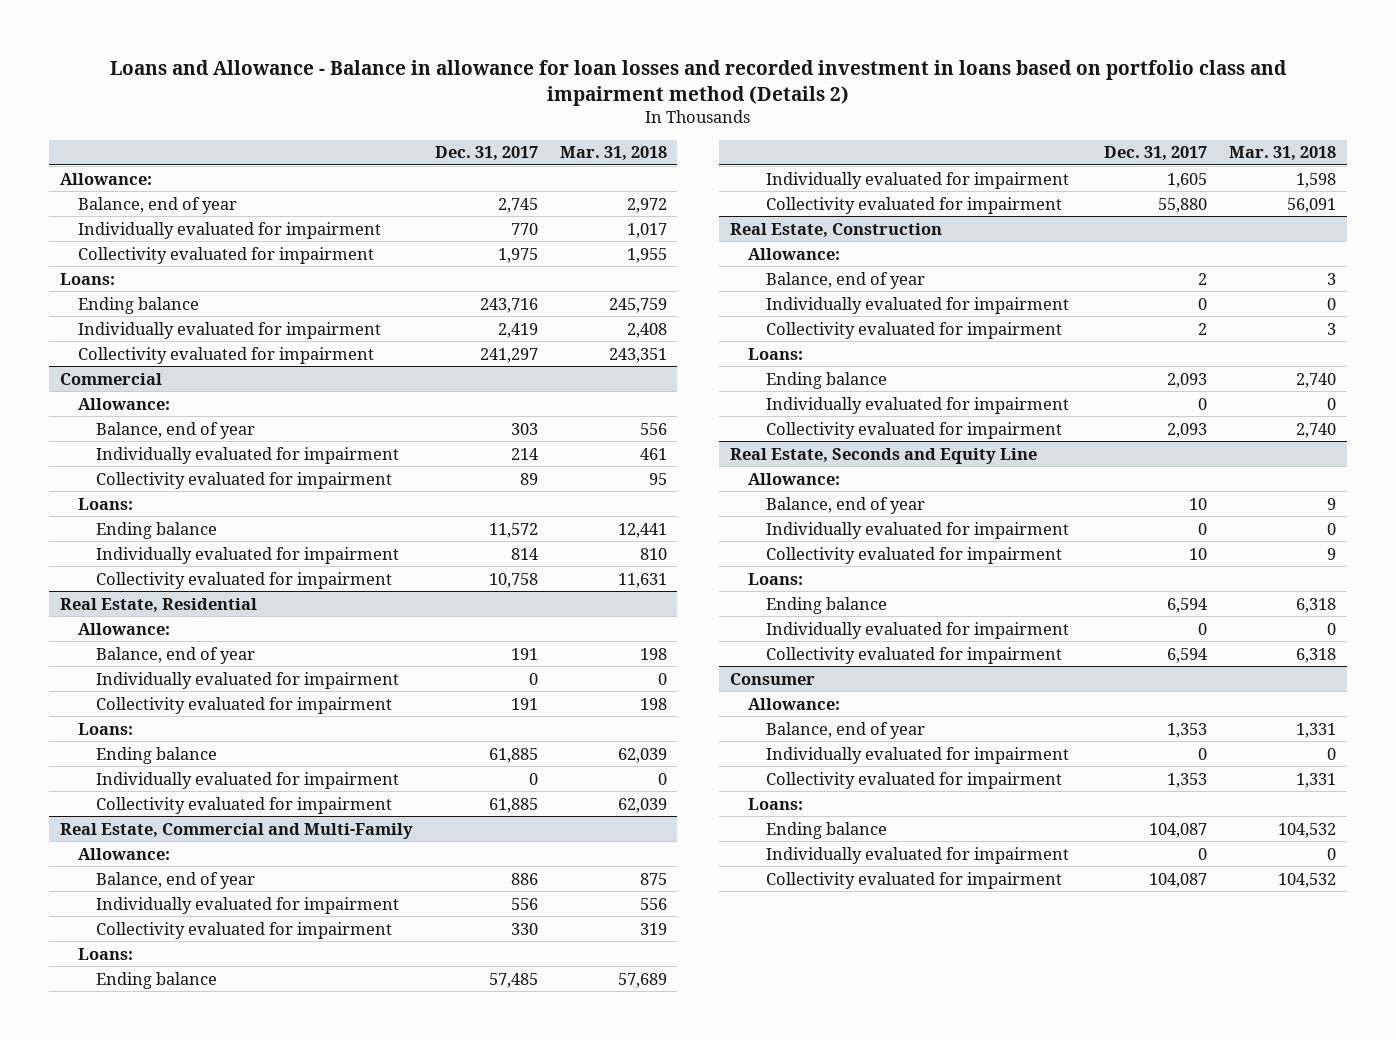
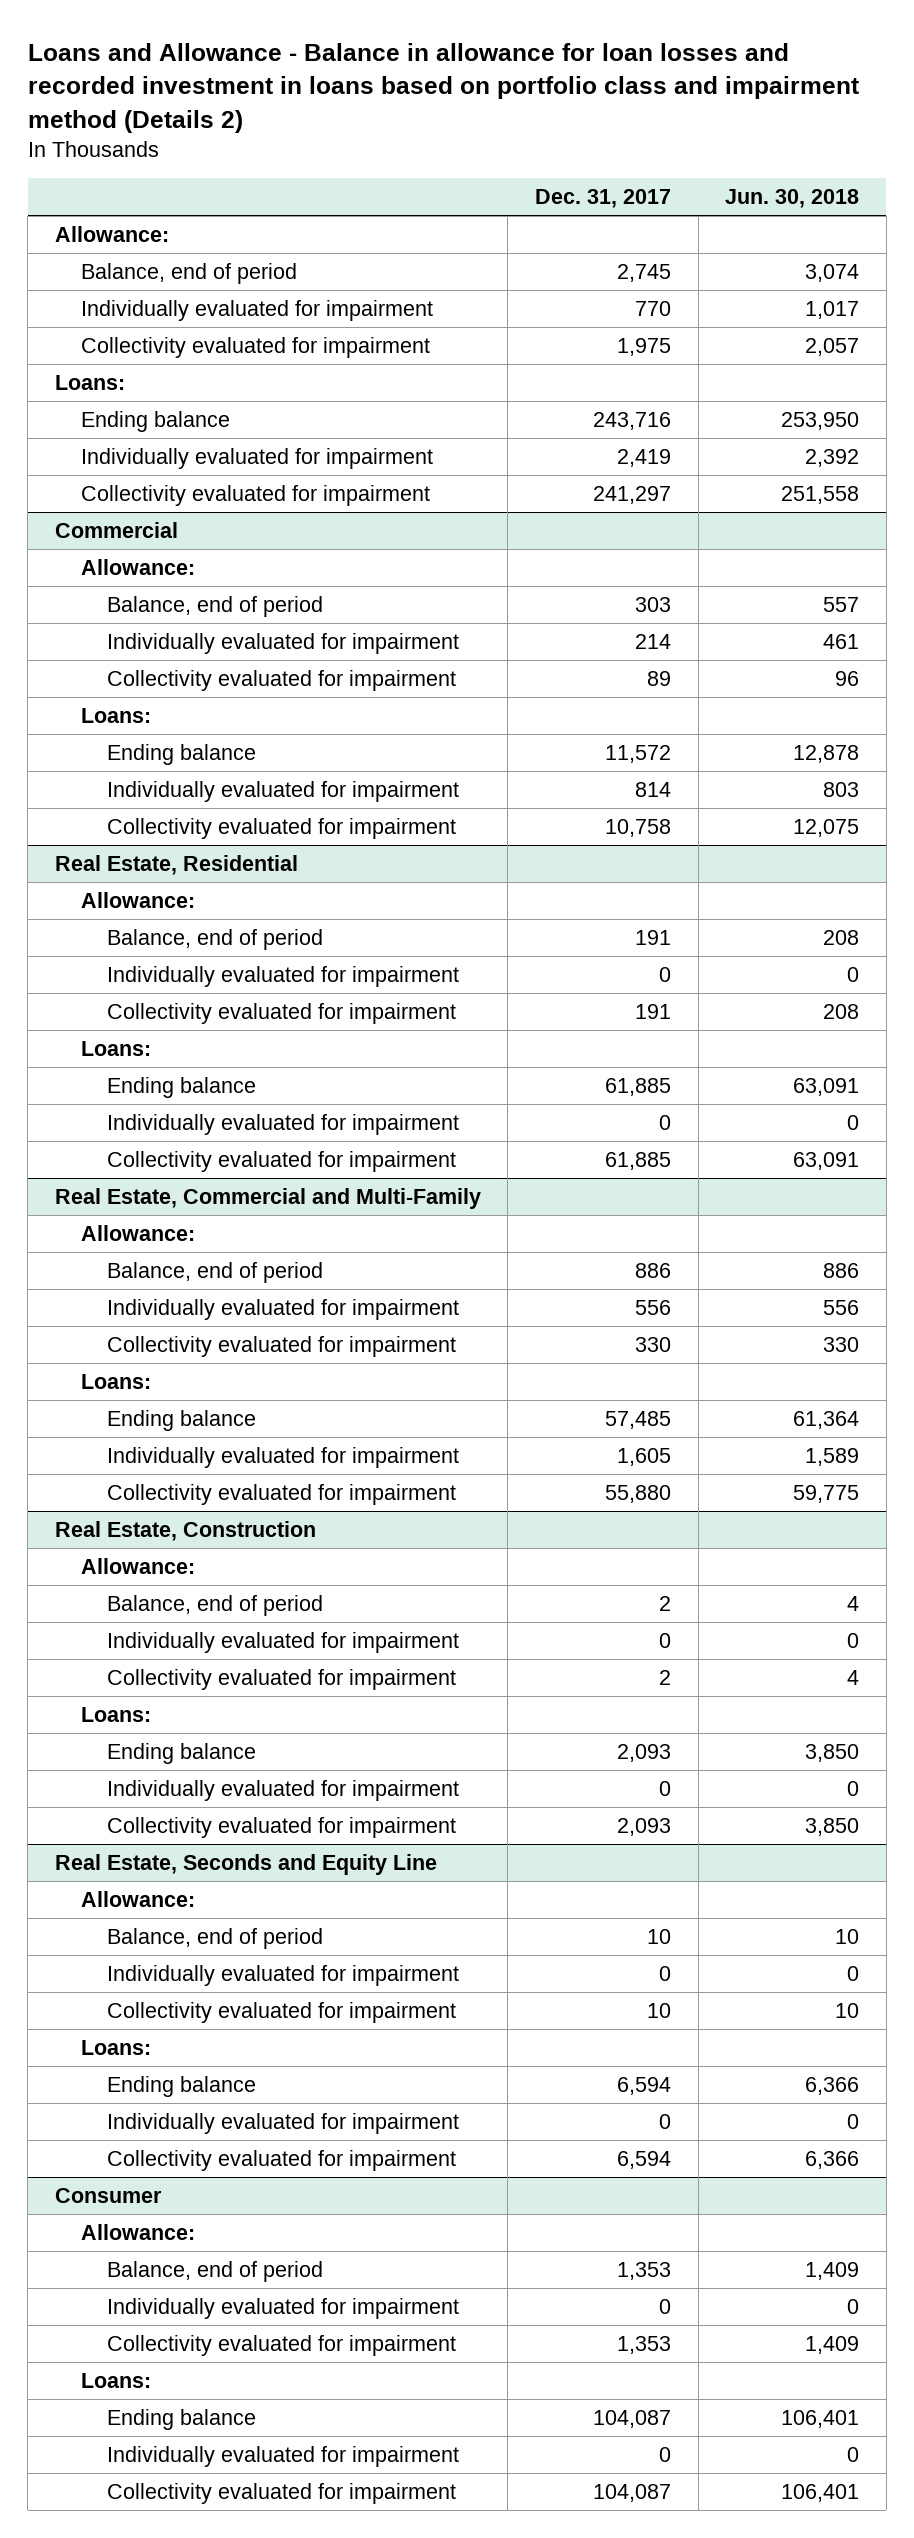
[559,146,667,162] Mar. 31, 2018 -> none
none -> [725,189,860,209] Jun. 30, 2018
[78,196,238,214] Balance, end of year -> [80,262,297,284] Balance, end of period
[96,421,256,439] Balance, end of year -> [106,595,323,617] Balance, end of period
[96,646,256,664] Balance, end of year -> [106,928,323,950] Balance, end of period
[96,871,256,889] Balance, end of year -> [106,1261,323,1283] Balance, end of period
[765,271,925,289] Balance, end of year -> [106,1594,323,1616] Balance, end of period
[765,496,925,514] Balance, end of year -> [106,1927,323,1949] Balance, end of period
[765,721,925,739] Balance, end of year -> [106,2260,323,2282] Balance, end of period

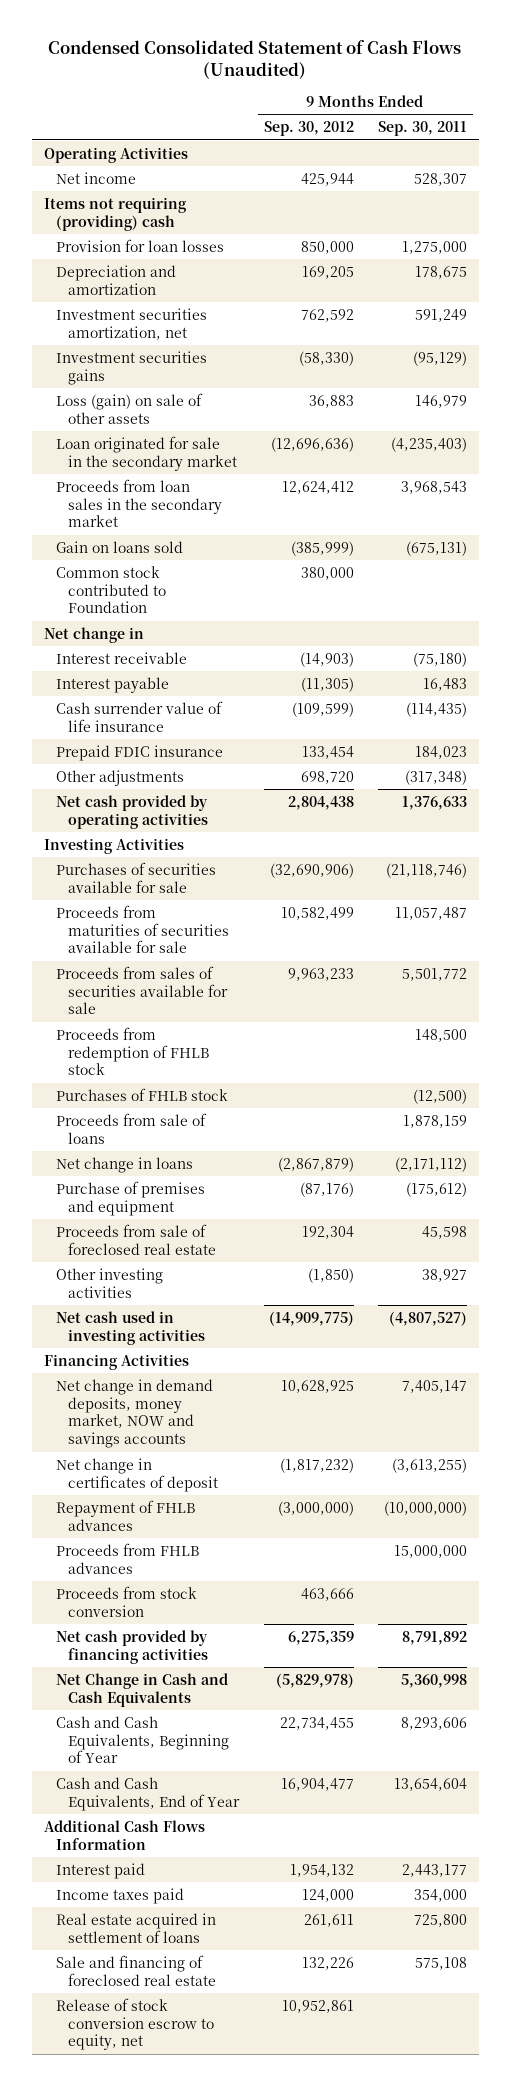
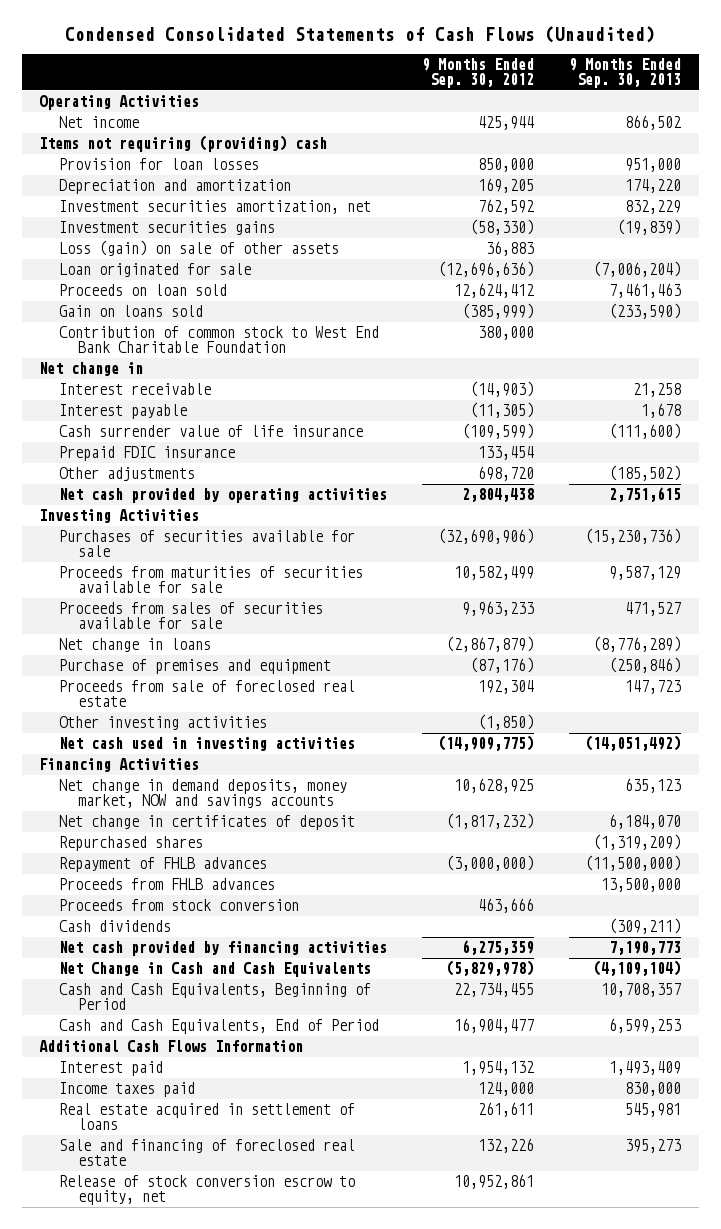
[48,39,462,79] Condensed Consolidated Statement of Cash Flows (Unaudited) -> [65,26,656,44] Condensed Consolidated Statements of Cash Flows (Unaudited)
[377,121,467,137] Sep. 30, 2011 -> none
none -> [569,57,682,89] 9 Months Ended Sep. 30, 2013
[56,435,238,471] Loan originated for sale in the secondary market -> [58,263,251,278] Loan originated for sale
[56,478,223,528] Proceeds from loan sales in the secondary market -> [58,284,227,297] Proceeds on loan sold
[56,565,167,614] Common stock contributed to Foundation -> [58,326,379,354] Contribution of common stock to West End Bank Charitable Foundation
[56,1026,210,1076] Proceeds from redemption of FHLB stock -> none
[56,1087,229,1101] Purchases of FHLB stock -> none
[56,1112,208,1144] Proceeds from sale of loans -> none
none -> [58,836,203,852] Repurchased shares
none -> [58,920,171,933] Cash dividends
[56,1715,230,1764] Cash and Cash Equivalents, Beginning of Year -> [58,983,371,1011] Cash and Cash Equivalents, Beginning of Period
[56,1776,241,1811] Cash and Cash Equivalents, End of Year -> [58,1019,379,1035] Cash and Cash Equivalents, End of Period

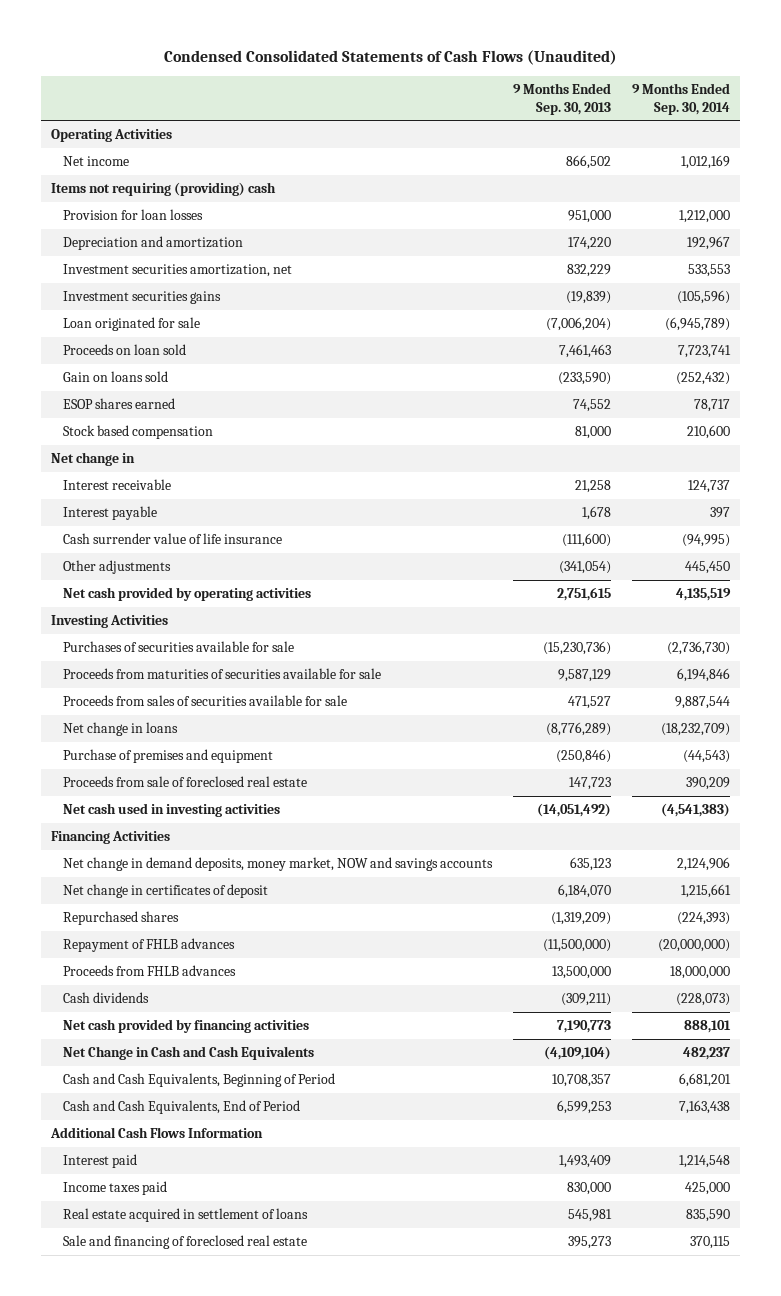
[421,57,534,89] 9 Months Ended Sep. 30, 2012 -> none
none -> [631,82,730,115] 9 Months Ended Sep. 30, 2014
[58,240,339,257] Loss (gain) on sale of other assets -> none
[58,326,379,354] Contribution of common stock to West End Bank Charitable Foundation -> none
none -> [62,398,175,410] ESOP shares earned
none -> [62,425,213,440] Stock based compensation
[58,446,235,462] Prepaid FDIC insurance -> none
[609,465,682,482] (185,502) -> [558,561,611,575] (341,054)
[58,716,267,731] Other investing activities -> none
[58,899,299,912] Proceeds from stock conversion -> none
[58,1175,355,1206] Release of stock conversion escrow to equity, net -> none

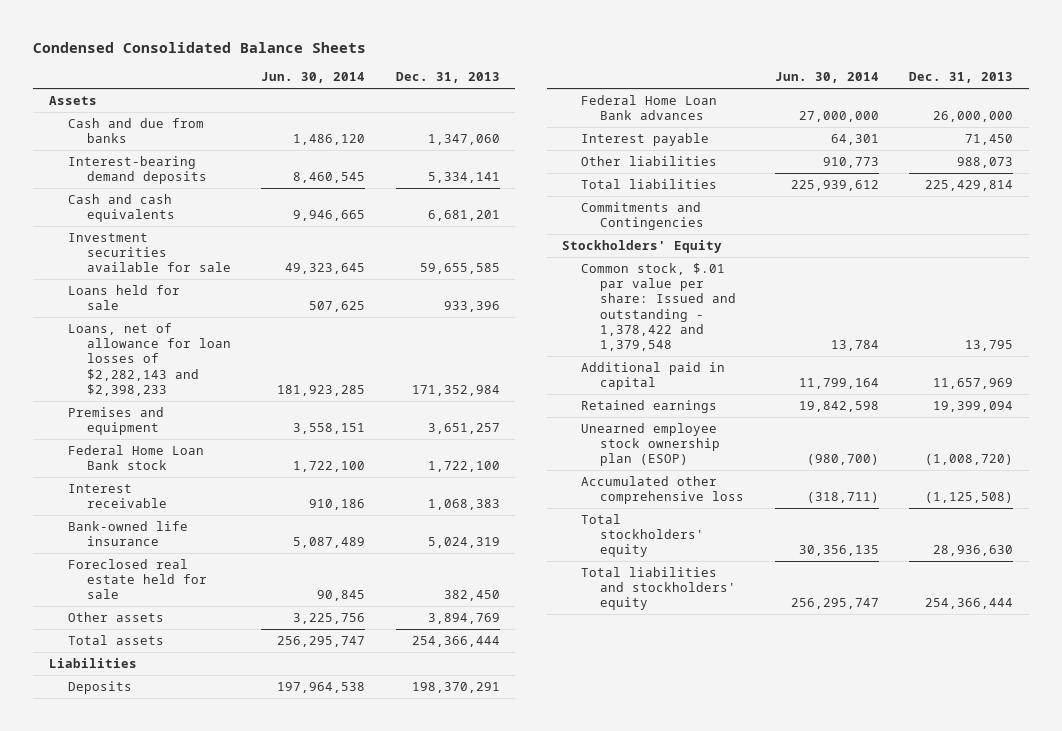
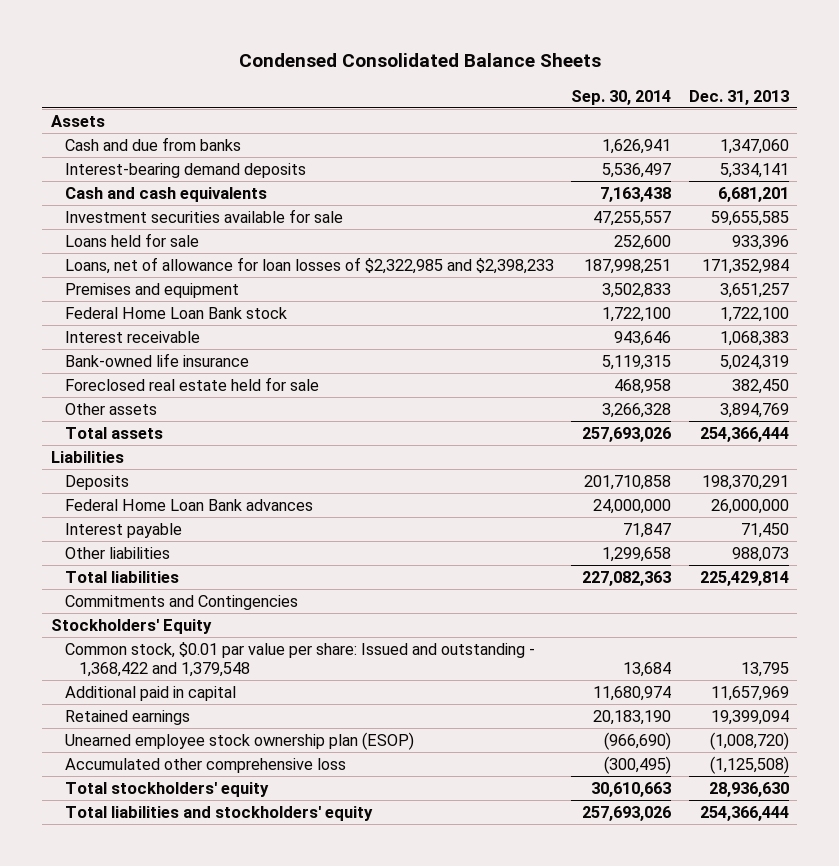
[261,72,366,84] Jun. 30, 2014 -> none
none -> [571,89,672,105] Sep. 30, 2014
[67,322,231,396] Loans, net of allowance for loan losses of $2,282,143 and $2,398,233 -> [65,256,555,274] Loans, net of allowance for loan losses of $2,322,985 and $2,398,233
[580,262,736,352] Common stock, $.01 par value per share: Issued and outstanding - 1,378,422 and 1,379,548 -> [65,641,536,677] Common stock, $0.01 par value per share: Issued and outstanding - 1,368,422 and 1,379,548

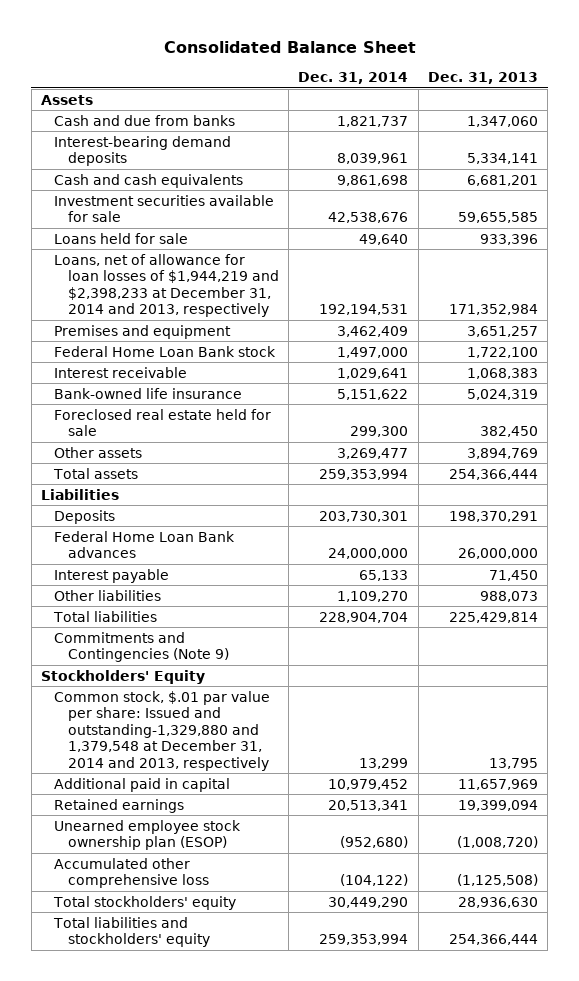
[238,53,601,68] Condensed Consolidated Balance Sheets -> [163,40,416,53] Consolidated Balance Sheet
[571,89,672,105] Sep. 30, 2014 -> none
none -> [298,72,409,85] Dec. 31, 2014
[65,256,555,274] Loans, net of allowance for loan losses of $2,322,985 and $2,398,233 -> [54,253,279,318] Loans, net of allowance for loan losses of $1,944,219 and $2,398,233 at December 31, 2014 and 2013, respectively
[65,594,299,610] Commitments and Contingencies -> [54,631,229,663] Commitments and Contingencies (Note 9)
[65,641,536,677] Common stock, $0.01 par value per share: Issued and outstanding - 1,368,422 and 1,379,548 -> [54,690,271,771] Common stock, $.01 par value per share: Issued and outstanding-1,329,880 and 1,379,548 at December 31, 2014 and 2013, respectively

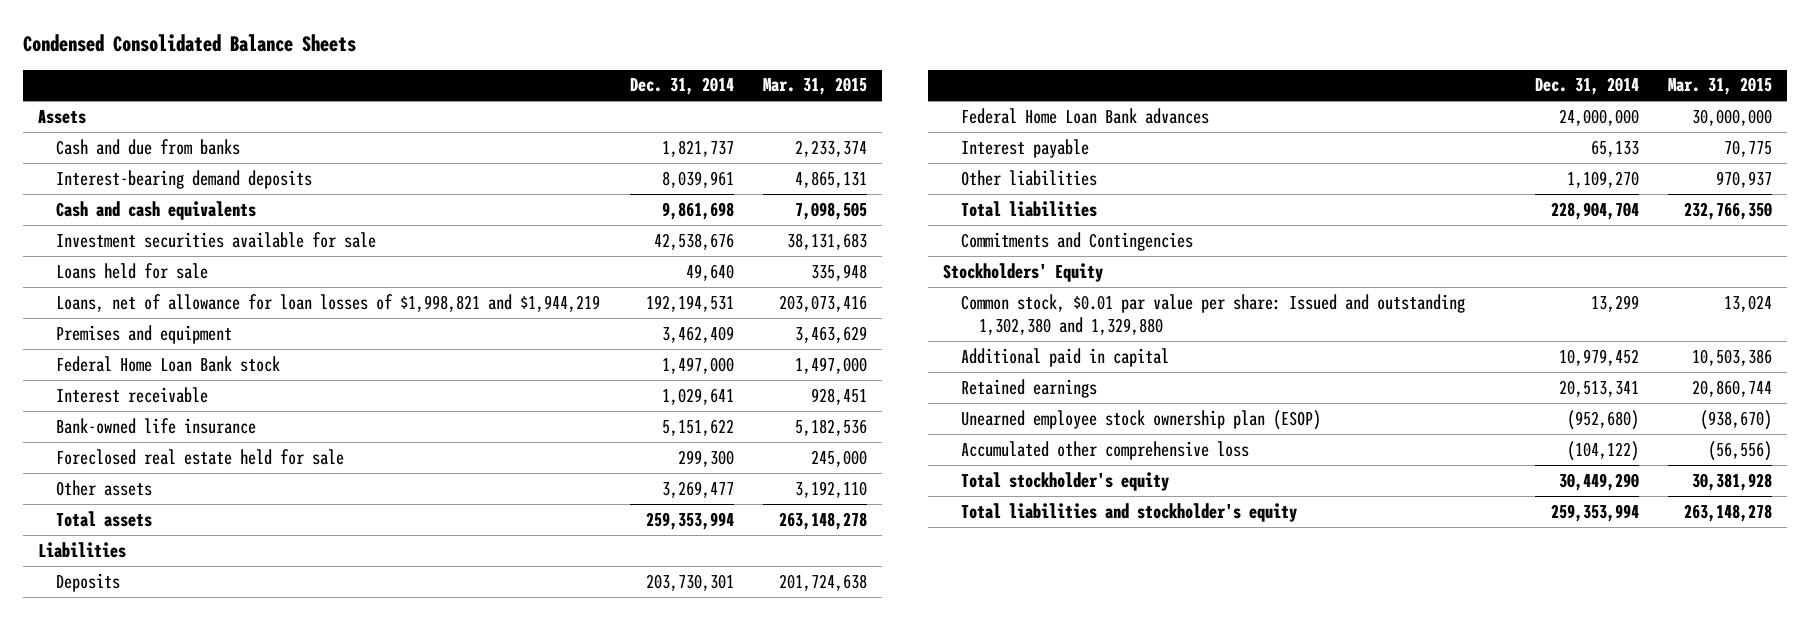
[163,40,416,53] Consolidated Balance Sheet -> [22,34,356,53] Condensed Consolidated Balance Sheets
[428,72,539,85] Dec. 31, 2013 -> none
none -> [763,77,868,96] Mar. 31, 2015
[54,253,279,318] Loans, net of allowance for loan losses of $1,944,219 and $2,398,233 at December 31, 2014 and 2013, respectively -> [55,293,600,312] Loans, net of allowance for loan losses of $1,998,821 and $1,944,219
[54,631,229,663] Commitments and Contingencies (Note 9) -> [960,231,1193,251] Commitments and Contingencies
[54,690,271,771] Common stock, $.01 par value per share: Issued and outstanding-1,329,880 and 1,379,548 at December 31, 2014 and 2013, respectively -> [960,293,1465,336] Common stock, $0.01 par value per share: Issued and outstanding 1,302,380 and 1,329,880
[53,895,237,910] Total stockholders' equity -> [960,471,1169,491] Total stockholder's equity
[53,916,210,948] Total liabilities and stockholders' equity -> [960,502,1297,522] Total liabilities and stockholder's equity

